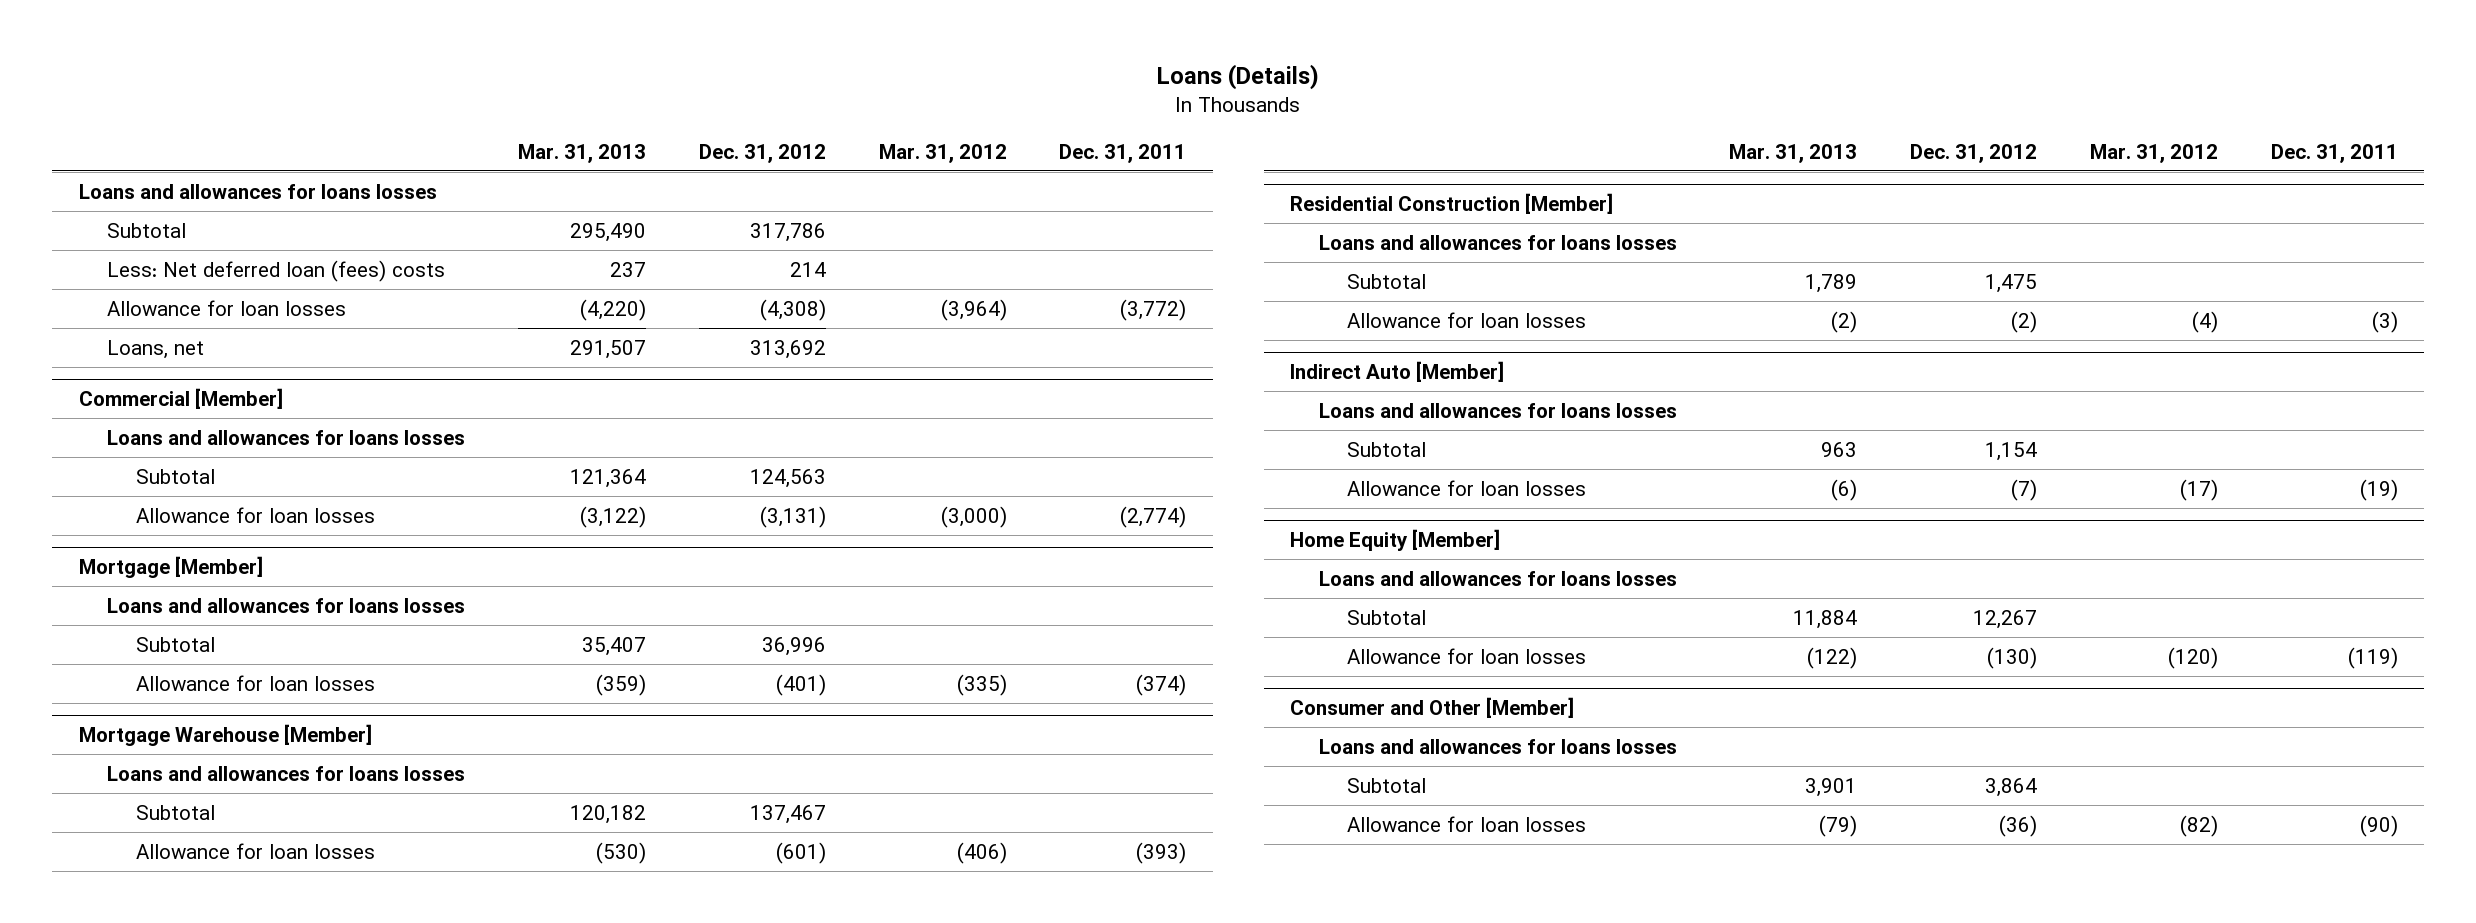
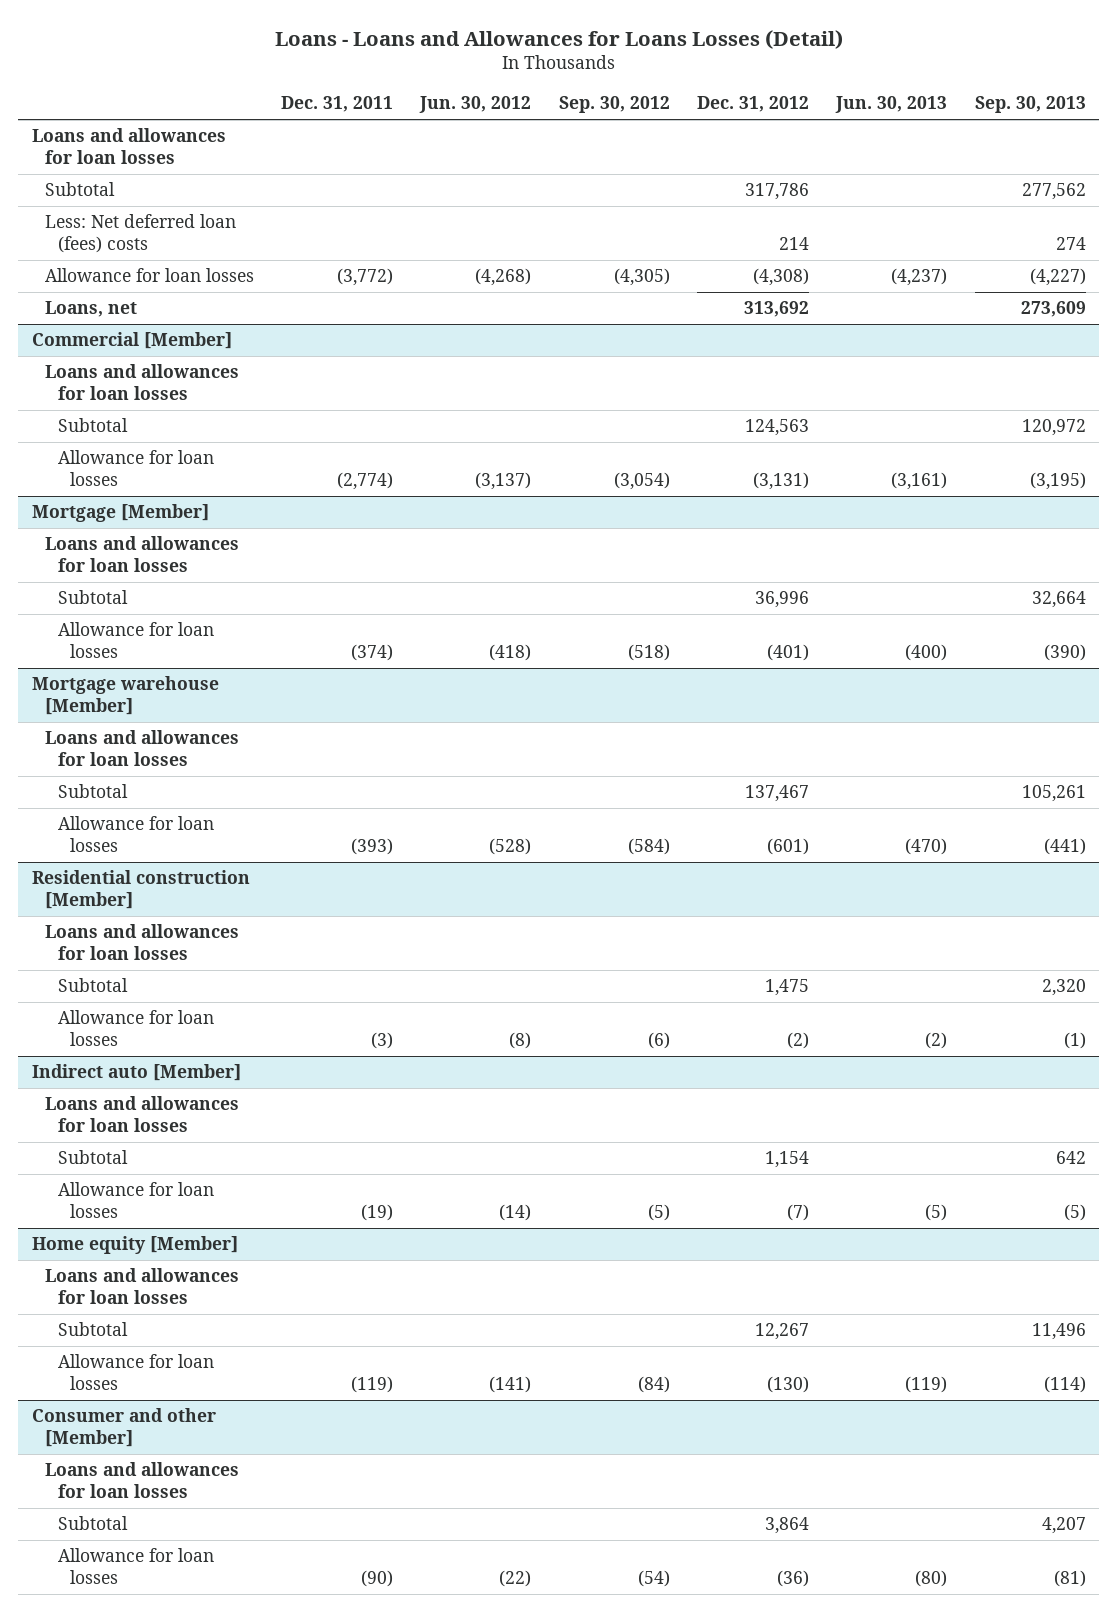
[1157,64,1320,91] Loans (Details) -> [274,29,843,49] Loans - Loans and Allowances for Loans Losses (Detail)
[518,143,647,163] Mar. 31, 2013 -> none
[878,143,1007,163] Mar. 31, 2012 -> none
none -> [419,96,532,114] Jun. 30, 2012
none -> [558,96,670,114] Sep. 30, 2012
none -> [835,96,948,114] Jun. 30, 2013
none -> [974,96,1086,114] Sep. 30, 2013
[78,183,437,199] Loans and allowances for loans losses -> [31,128,226,164] Loans and allowances for loan losses
[107,429,466,445] Loans and allowances for loans losses -> [44,364,239,400] Loans and allowances for loan losses
[107,597,466,613] Loans and allowances for loans losses -> [44,536,239,572] Loans and allowances for loan losses
[78,724,372,747] Mortgage Warehouse [Member] -> [31,676,219,715] Mortgage warehouse [Member]
[107,765,466,781] Loans and allowances for loans losses -> [44,730,239,766] Loans and allowances for loan losses
[1290,193,1614,215] Residential Construction [Member] -> [31,870,250,909] Residential construction [Member]
[1318,234,1677,250] Loans and allowances for loans losses -> [44,924,239,960] Loans and allowances for loan losses
[1290,361,1505,383] Indirect Auto [Member] -> [31,1064,241,1082] Indirect auto [Member]
[1318,402,1677,418] Loans and allowances for loans losses -> [44,1096,239,1132] Loans and allowances for loan losses
[1290,529,1501,552] Home Equity [Member] -> [31,1236,238,1255] Home equity [Member]
[1318,570,1677,586] Loans and allowances for loans losses -> [44,1268,239,1304] Loans and allowances for loan losses
[1290,697,1575,719] Consumer and Other [Member] -> [31,1408,216,1447] Consumer and other [Member]
[1318,738,1677,754] Loans and allowances for loans losses -> [44,1462,239,1498] Loans and allowances for loan losses

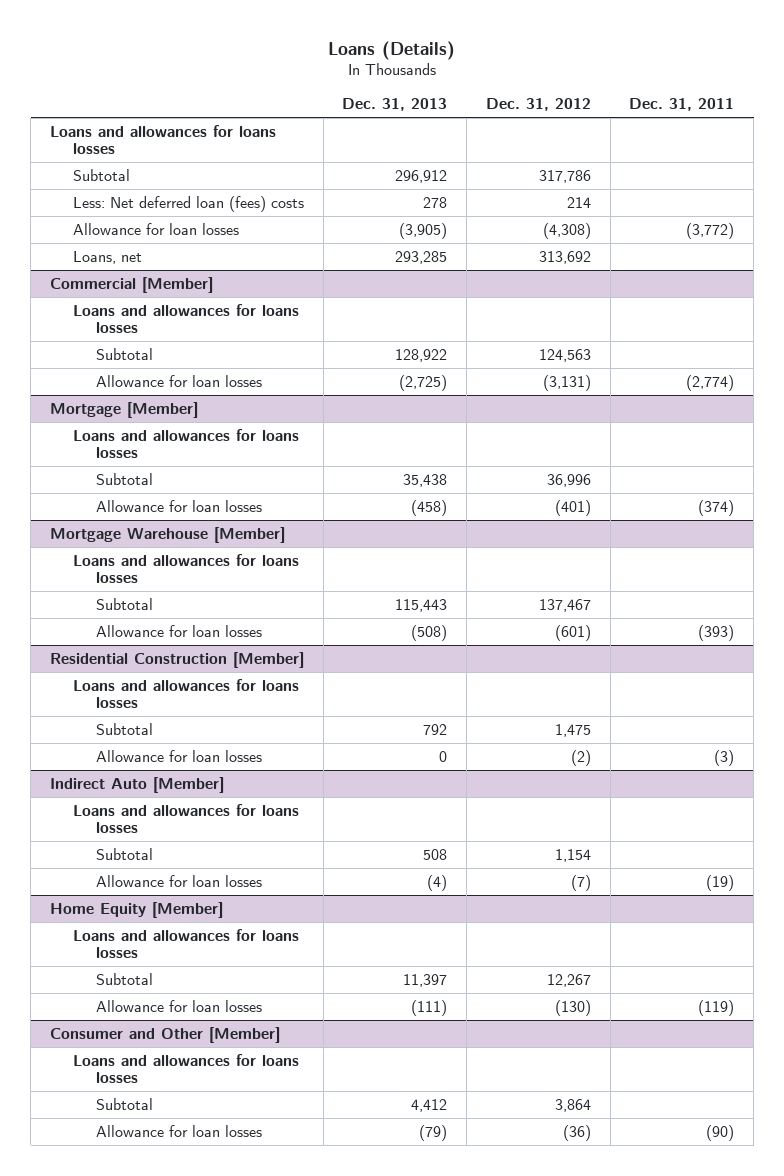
[274,29,843,49] Loans - Loans and Allowances for Loans Losses (Detail) -> [328,40,456,60] Loans (Details)
[419,96,532,114] Jun. 30, 2012 -> none
[558,96,670,114] Sep. 30, 2012 -> none
[835,96,948,114] Jun. 30, 2013 -> none
[974,96,1086,114] Sep. 30, 2013 -> none
none -> [342,98,448,112] Dec. 31, 2013
[31,128,226,164] Loans and allowances for loan losses -> [50,124,277,155] Loans and allowances for loans losses
[44,364,239,400] Loans and allowances for loan losses -> [72,303,299,334] Loans and allowances for loans losses
[44,536,239,572] Loans and allowances for loan losses -> [72,428,299,459] Loans and allowances for loans losses
[31,676,219,715] Mortgage warehouse [Member] -> [50,526,286,543] Mortgage Warehouse [Member]
[44,730,239,766] Loans and allowances for loan losses -> [72,553,299,584] Loans and allowances for loans losses
[31,870,250,909] Residential construction [Member] -> [50,651,305,668] Residential Construction [Member]
[44,924,239,960] Loans and allowances for loan losses -> [72,678,299,709] Loans and allowances for loans losses
[31,1064,241,1082] Indirect auto [Member] -> [50,776,225,793] Indirect Auto [Member]
[44,1096,239,1132] Loans and allowances for loan losses -> [72,803,299,834] Loans and allowances for loans losses
[31,1236,238,1255] Home equity [Member] -> [50,901,224,918] Home Equity [Member]
[44,1268,239,1304] Loans and allowances for loan losses -> [72,928,299,959] Loans and allowances for loans losses
[31,1408,216,1447] Consumer and other [Member] -> [50,1026,281,1043] Consumer and Other [Member]
[44,1462,239,1498] Loans and allowances for loan losses -> [72,1053,299,1084] Loans and allowances for loans losses

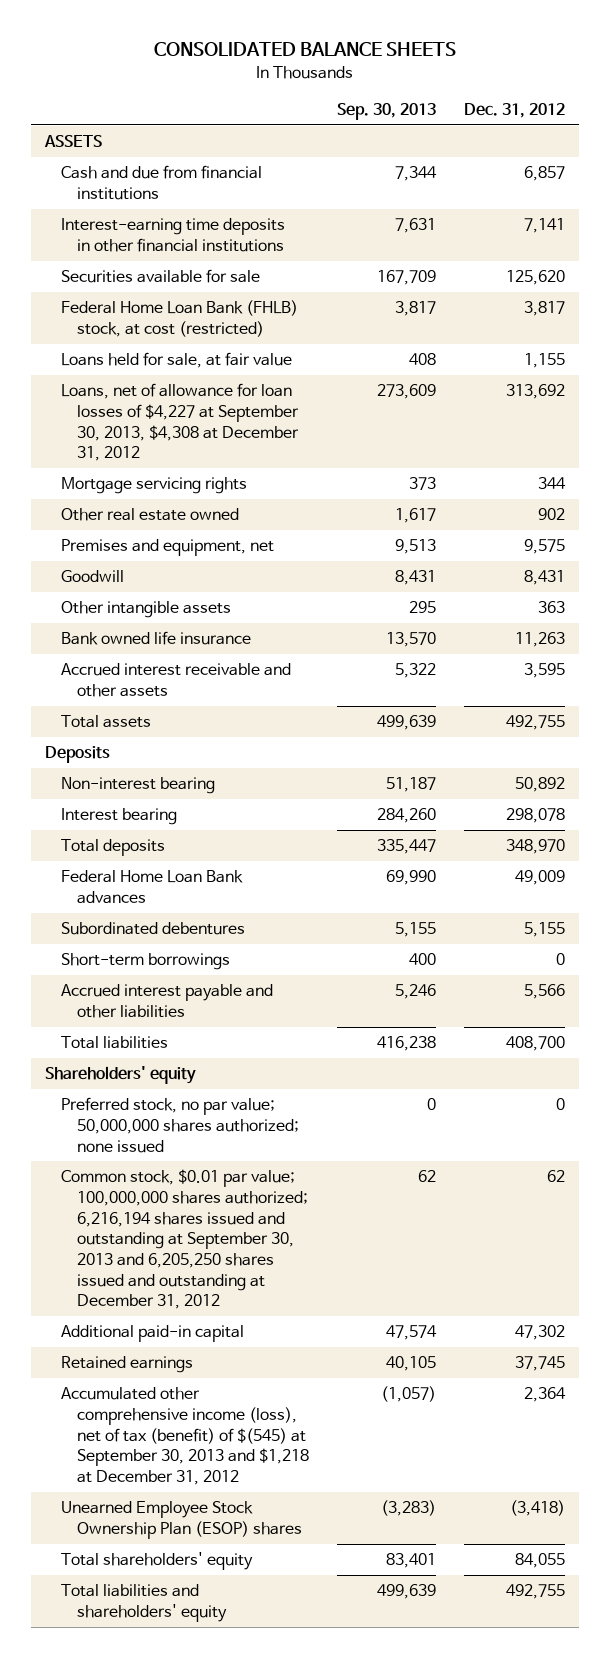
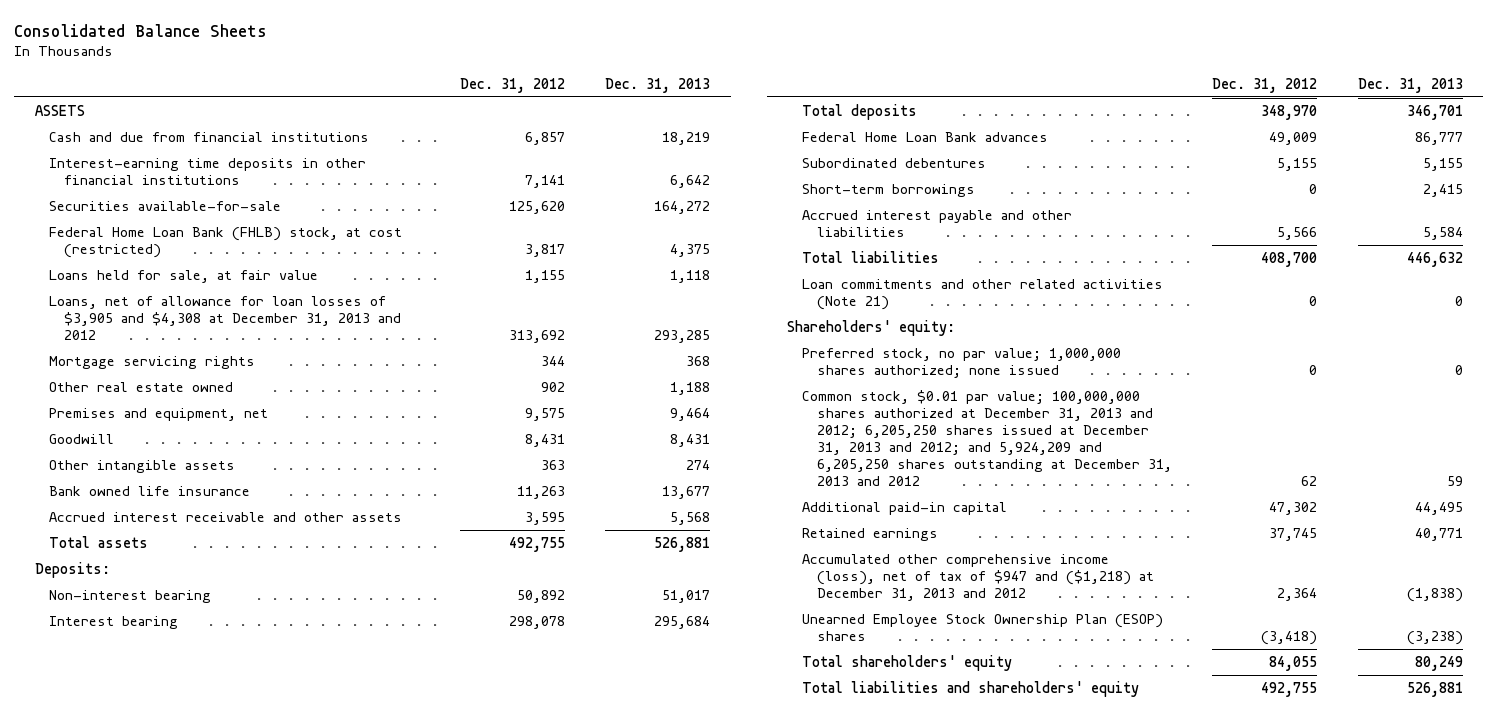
[153,41,456,56] CONSOLIDATED BALANCE SHEETS -> [14,23,268,37] Consolidated Balance Sheets
[337,103,437,121] Sep. 30, 2013 -> none
none -> [605,77,711,93] Dec. 31, 2013
[60,269,260,284] Securities available for sale -> [49,200,282,211] Securities available-for-sale
[60,383,300,462] Loans, net of allowance for loan losses of $4,227 at September 30, 2013, $4,308 at December 31, 2012 -> [49,295,401,341] Loans, net of allowance for loan losses of $3,905 and $4,308 at December 31, 2013 and 2012
[44,746,110,764] Deposits -> [34,561,110,578] Deposits:
none -> [802,278,1164,310] Loan commitments and other related activities (Note 21)
[44,1066,196,1085] Shareholders' equity -> [787,319,956,336] Shareholders' equity:
[60,1097,300,1153] Preferred stock, no par value; 50,000,000 shares authorized; none issued -> [802,347,1122,378] Preferred stock, no par value; 1,000,000 shares authorized; none issued
[60,1169,309,1310] Common stock, $0.01 par value; 100,000,000 shares authorized; 6,216,194 shares issued and outstanding at September 30, 2013 and 6,205,250 shares issued and outstanding at December 31, 2012 -> [802,389,1172,487] Common stock, $0.01 par value; 100,000,000 shares authorized at December 31, 2013 and 2012; 6,205,250 shares issued at December 31, 2013 and 2012; and 5,924,209 and 6,205,250 shares outstanding at December 31, 2013 and 2012
[60,1387,310,1485] Accumulated other comprehensive income (loss), net of tax (benefit) of $(545) at September 30, 2013 and $1,218 at December 31, 2012 -> [802,553,1154,602] Accumulated other comprehensive income (loss), net of tax of $947 and ($1,218) at December 31, 2013 and 2012

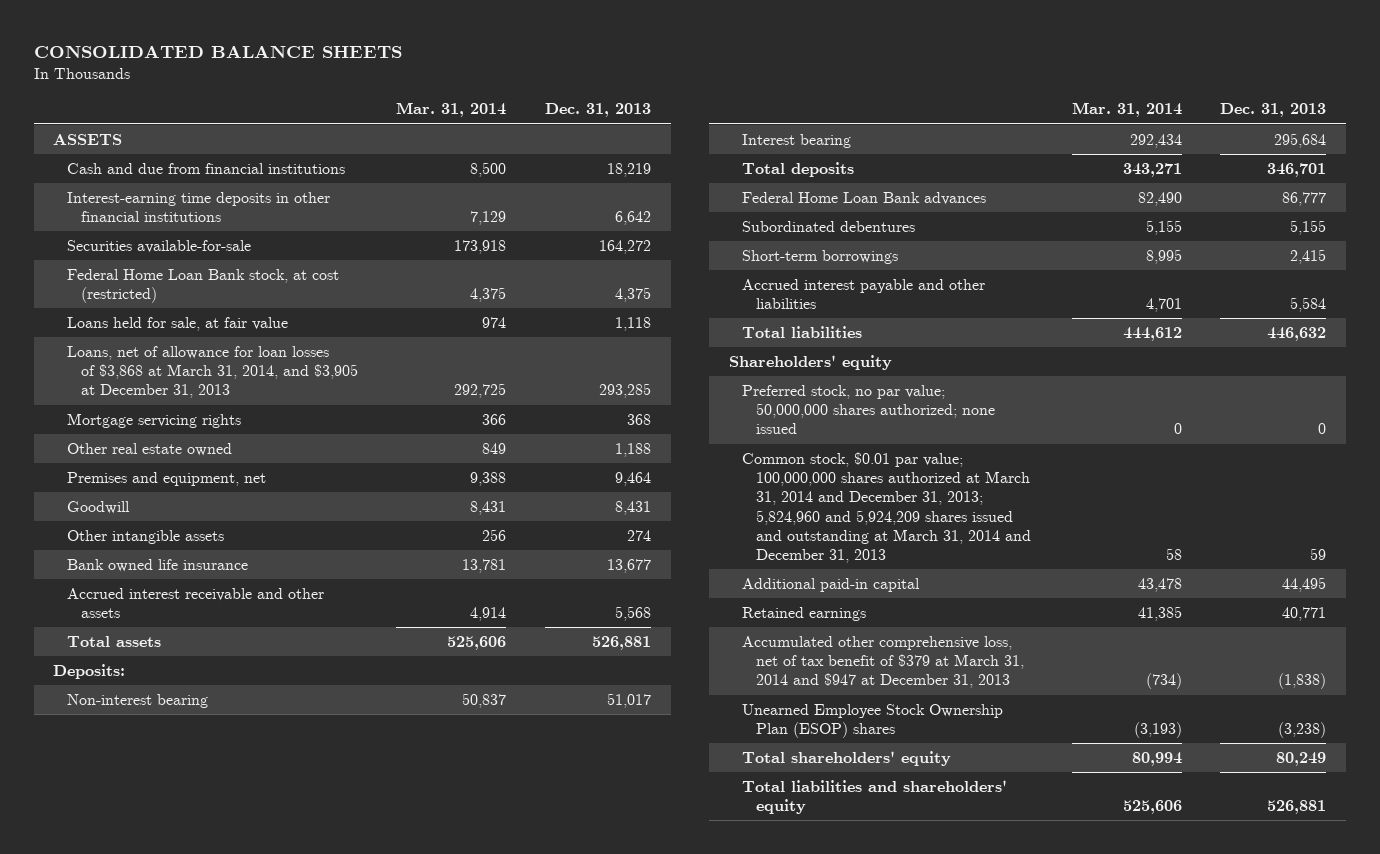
[14,23,268,37] Consolidated Balance Sheets -> [34,45,403,59] CONSOLIDATED BALANCE SHEETS
[459,77,565,93] Dec. 31, 2012 -> none
none -> [396,102,507,118] Mar. 31, 2014
[49,226,403,258] Federal Home Loan Bank (FHLB) stock, at cost (restricted) -> [67,268,340,304] Federal Home Loan Bank stock, at cost (restricted)
[49,295,401,341] Loans, net of allowance for loan losses of $3,905 and $4,308 at December 31, 2013 and 2012 -> [67,345,358,399] Loans, net of allowance for loan losses of $3,868 at March 31, 2014, and $3,905 at December 31, 2013
[802,278,1164,310] Loan commitments and other related activities (Note 21) -> none
[787,319,956,336] Shareholders' equity: -> [728,354,892,370] Shareholders' equity
[802,347,1122,378] Preferred stock, no par value; 1,000,000 shares authorized; none issued -> [742,384,996,435] Preferred stock, no par value; 50,000,000 shares authorized; none issued
[802,389,1172,487] Common stock, $0.01 par value; 100,000,000 shares authorized at December 31, 2013 and 2012; 6,205,250 shares issued at December 31, 2013 and 2012; and 5,924,209 and 6,205,250 shares outstanding at December 31, 2013 and 2012 -> [742,451,1032,564] Common stock, $0.01 par value; 100,000,000 shares authorized at March 31, 2014 and December 31, 2013; 5,824,960 and 5,924,209 shares issued and outstanding at March 31, 2014 and December 31, 2013
[802,553,1154,602] Accumulated other comprehensive income (loss), net of tax of $947 and ($1,218) at December 31, 2013 and 2012 -> [742,635,1025,689] Accumulated other comprehensive loss, net of tax benefit of $379 at March 31, 2014 and $947 at December 31, 2013

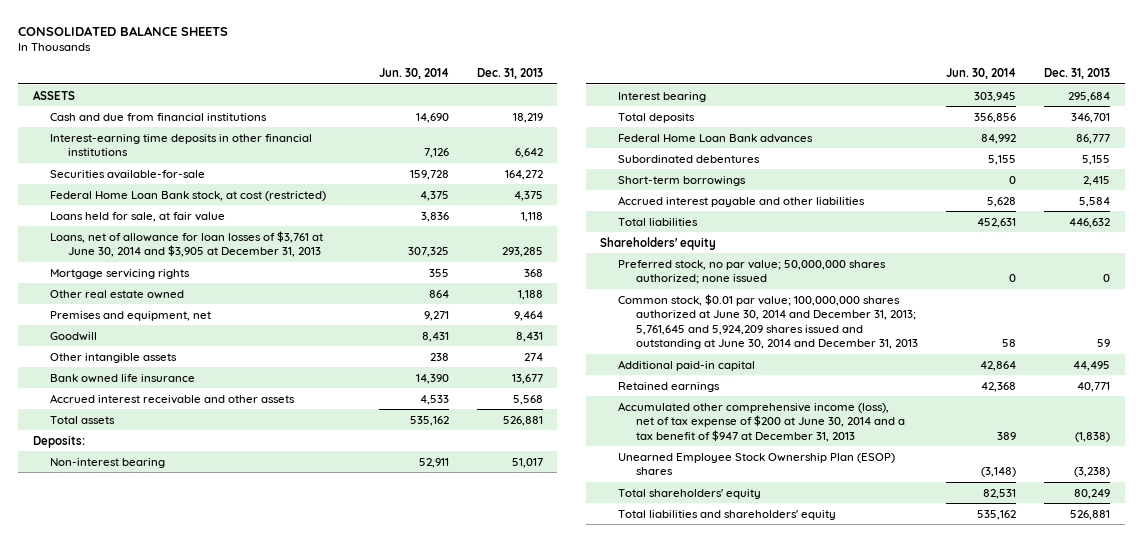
[396,102,507,118] Mar. 31, 2014 -> none
none -> [378,68,449,80] Jun. 30, 2014
[67,345,358,399] Loans, net of allowance for loan losses of $3,868 at March 31, 2014, and $3,905 at December 31, 2013 -> [50,230,324,258] Loans, net of allowance for loan losses of $3,761 at June 30, 2014 and $3,905 at December 31, 2013
[742,451,1032,564] Common stock, $0.01 par value; 100,000,000 shares authorized at March 31, 2014 and December 31, 2013; 5,824,960 and 5,924,209 shares issued and outstanding at March 31, 2014 and December 31, 2013 -> [617,293,918,350] Common stock, $0.01 par value; 100,000,000 shares authorized at June 30, 2014 and December 31, 2013; 5,761,645 and 5,924,209 shares issued and outstanding at June 30, 2014 and December 31, 2013
[742,635,1025,689] Accumulated other comprehensive loss, net of tax benefit of $379 at March 31, 2014 and $947 at December 31, 2013 -> [617,401,905,442] Accumulated other comprehensive income (loss), net of tax expense of $200 at June 30, 2014 and a tax benefit of $947 at December 31, 2013

